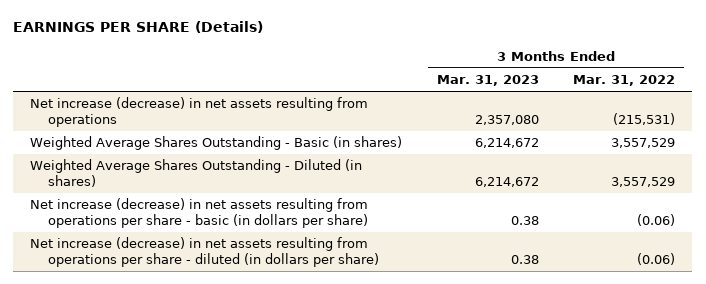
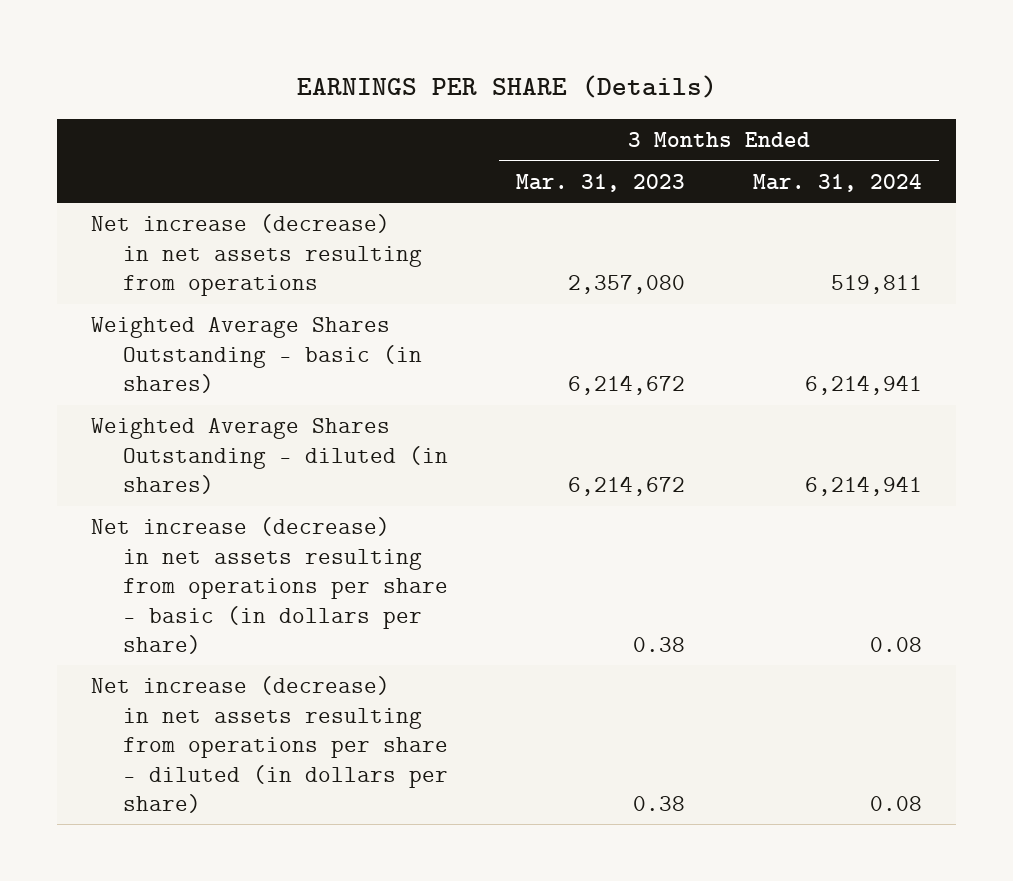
[573,74,676,86] Mar. 31, 2022 -> none
none -> [752,173,922,192] Mar. 31, 2024
[30,136,403,151] Weighted Average Shares Outstanding - Basic (in shares) -> [91,317,422,394] Weighted Average Shares Outstanding - basic (in shares)
[30,159,363,187] Weighted Average Shares Outstanding - Diluted (in shares) -> [91,418,448,495] Weighted Average Shares Outstanding - diluted (in shares)

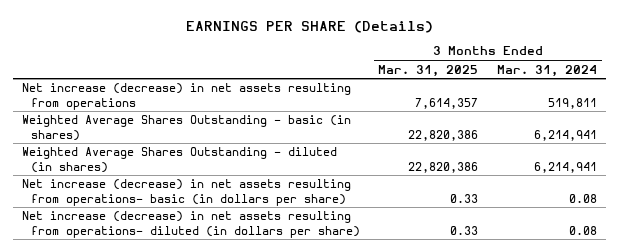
[515,173,685,192] Mar. 31, 2023 -> none
none -> [378,64,479,77] Mar. 31, 2025
[91,517,448,654] Net increase (decrease) in net assets resulting from operations per share - basic (in dollars per share) -> [22,179,352,206] Net increase (decrease) in net assets resulting from operations- basic (in dollars per share)
[91,676,448,813] Net increase (decrease) in net assets resulting from operations per share - diluted (in dollars per share) -> [22,211,360,238] Net increase (decrease) in net assets resulting from operations- diluted (in dollars per share)

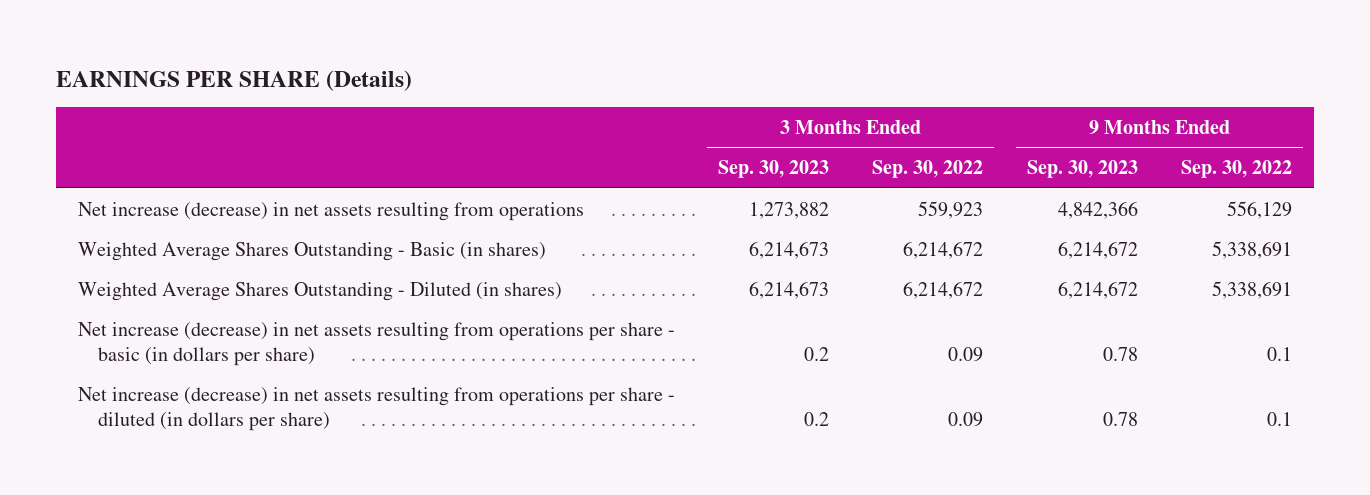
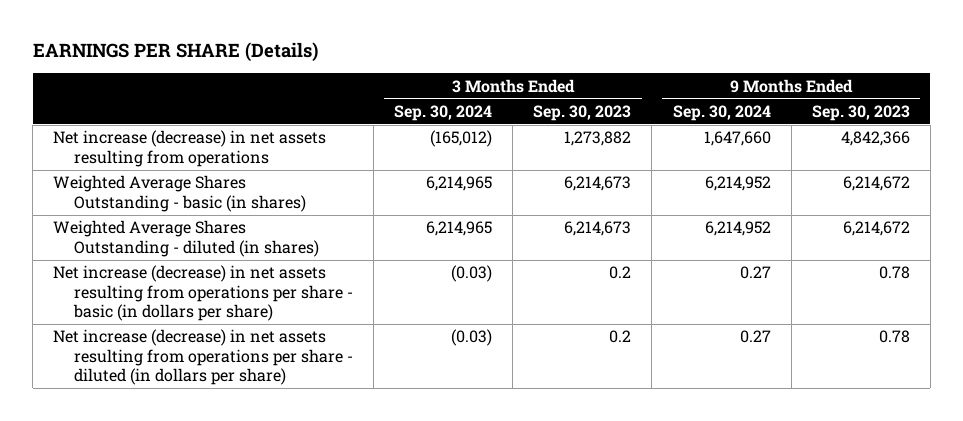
[872,160,984,179] Sep. 30, 2022 -> none
[1181,160,1293,179] Sep. 30, 2022 -> none
none -> [394,104,493,121] Sep. 30, 2024
none -> [672,104,771,121] Sep. 30, 2024
[77,241,546,261] Weighted Average Shares Outstanding - Basic (in shares) -> [53,175,306,212] Weighted Average Shares Outstanding - basic (in shares)
[77,281,562,301] Weighted Average Shares Outstanding - Diluted (in shares) -> [53,220,319,257] Weighted Average Shares Outstanding - diluted (in shares)

